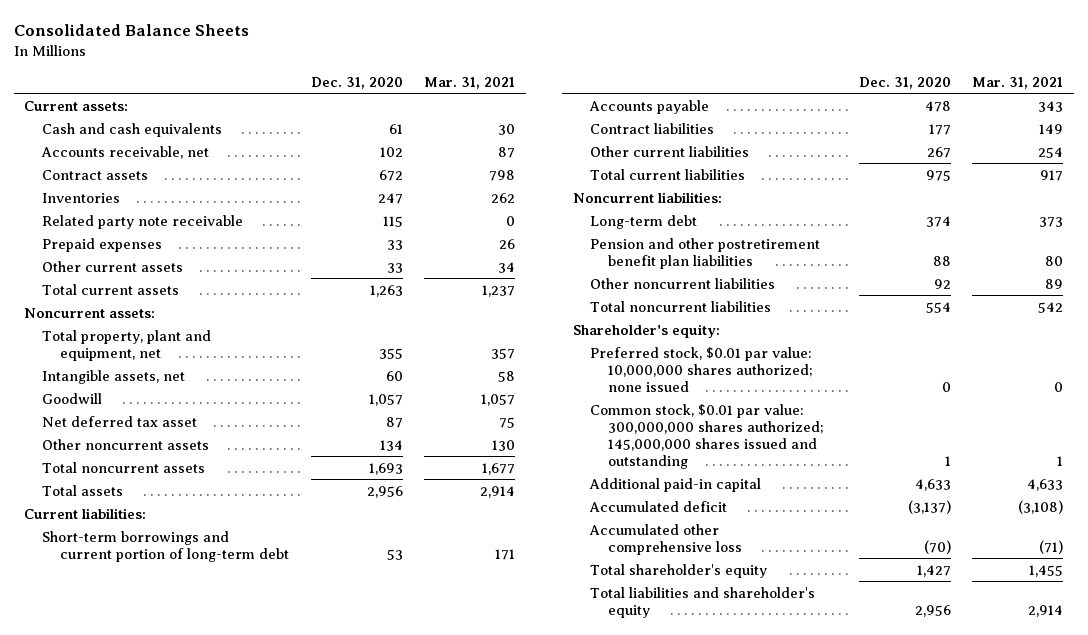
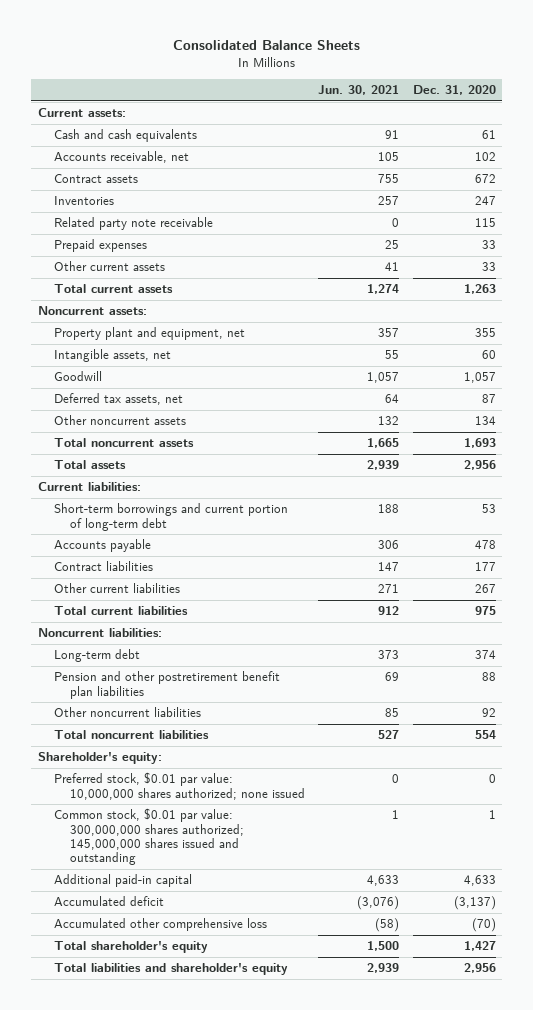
[423,76,515,89] Mar. 31, 2021 -> none
none -> [318,85,400,96] Jun. 30, 2021
[42,329,212,361] Total property, plant and equipment, net -> [53,327,245,341] Property plant and equipment, net
[42,415,198,427] Net deferred tax asset -> [53,393,183,406] Deferred tax assets, net

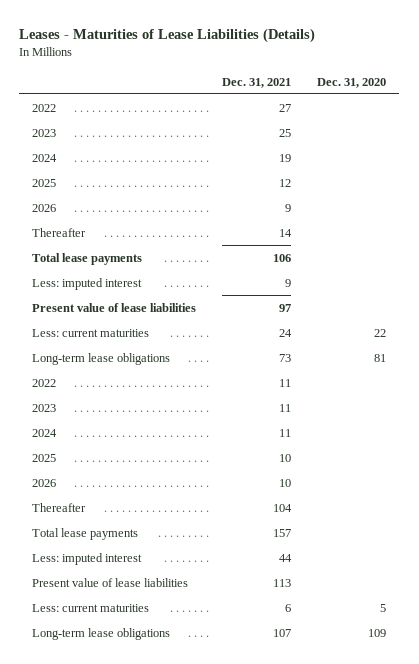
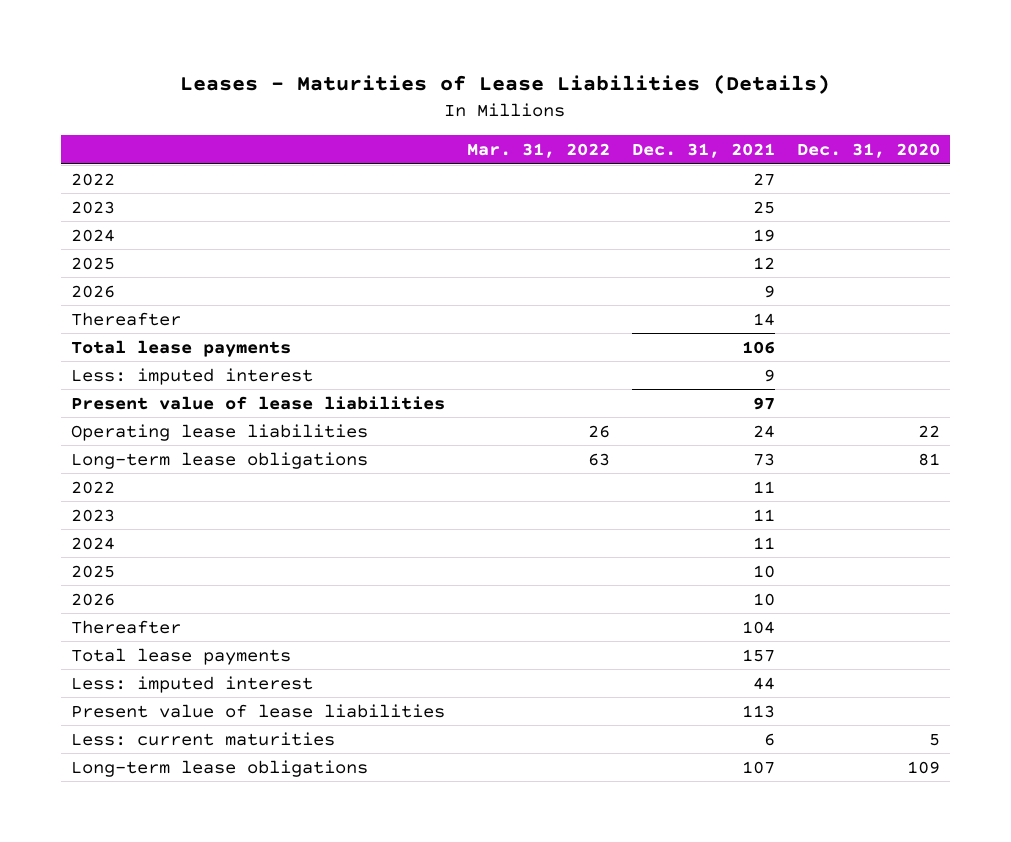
none -> [467,143,611,159] Mar. 31, 2022
[32,328,150,337] Less: current maturities -> [71,423,369,441] Operating lease liabilities

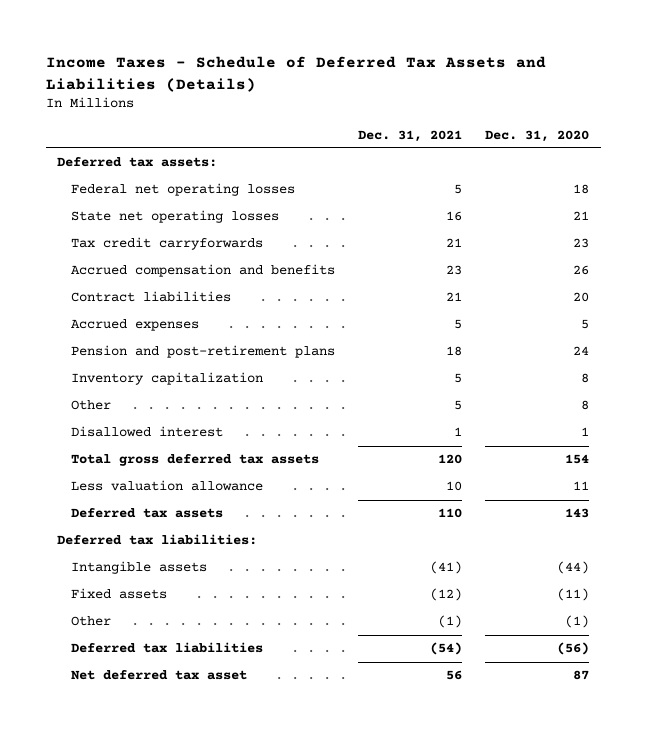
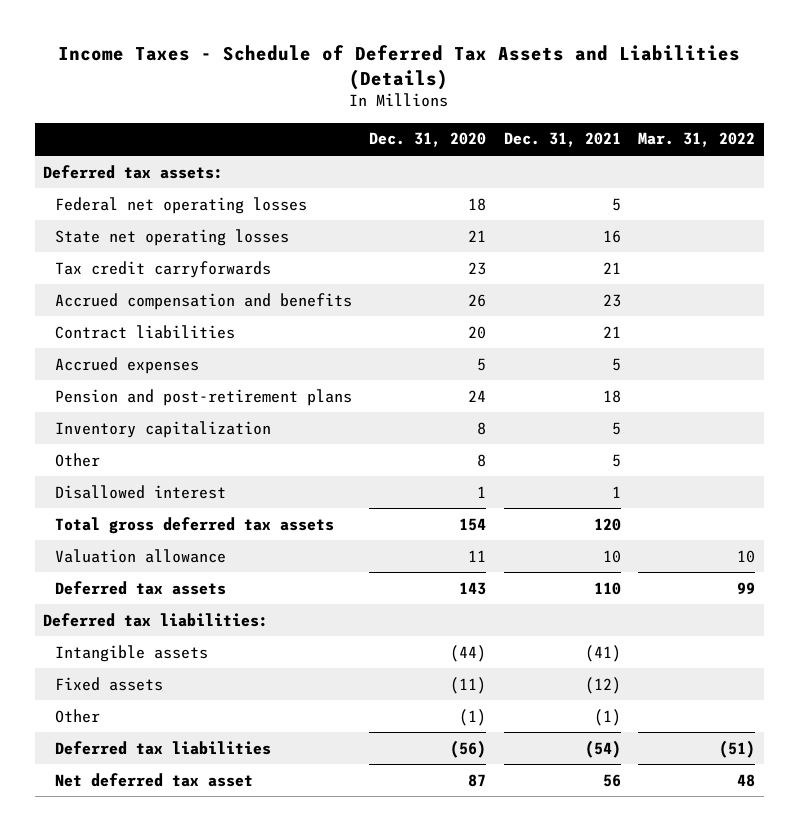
none -> [637,132,755,148] Mar. 31, 2022
[71,480,264,492] Less valuation allowance -> [55,548,227,563] Valuation allowance

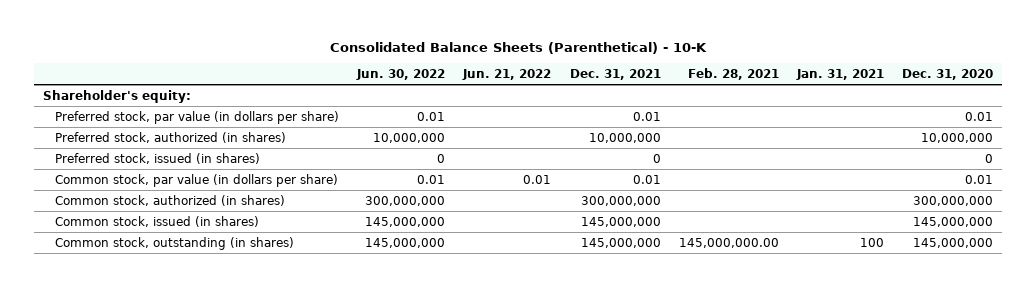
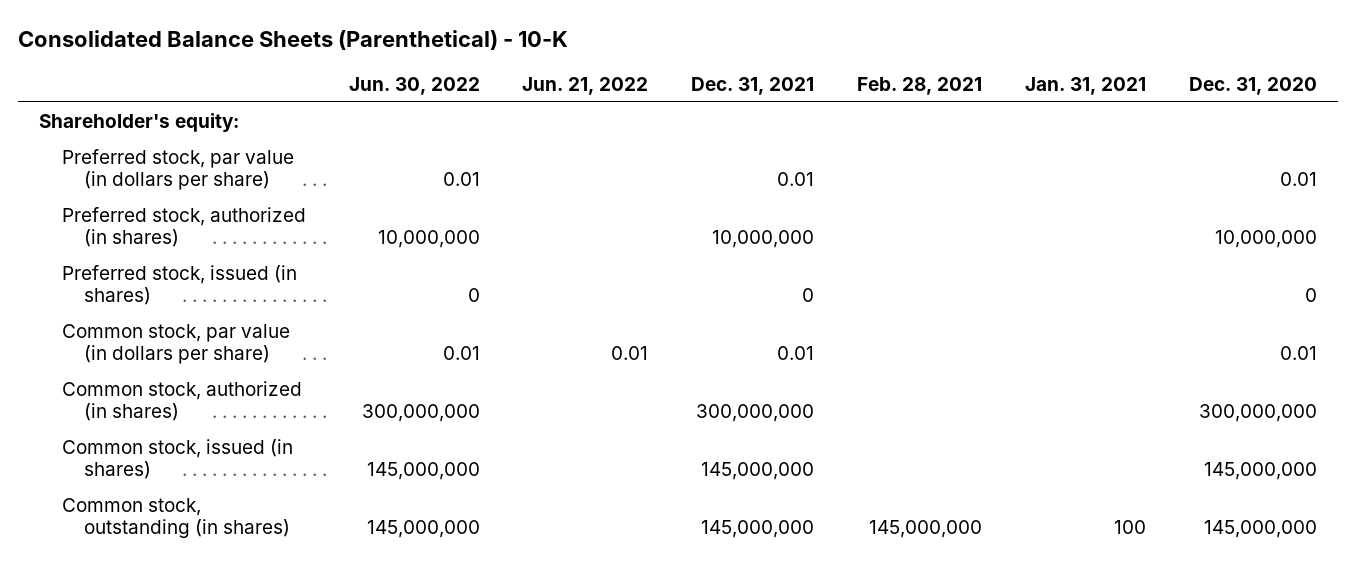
[678,237,779,248] 145,000,000.00 -> [869,519,983,538] 145,000,000

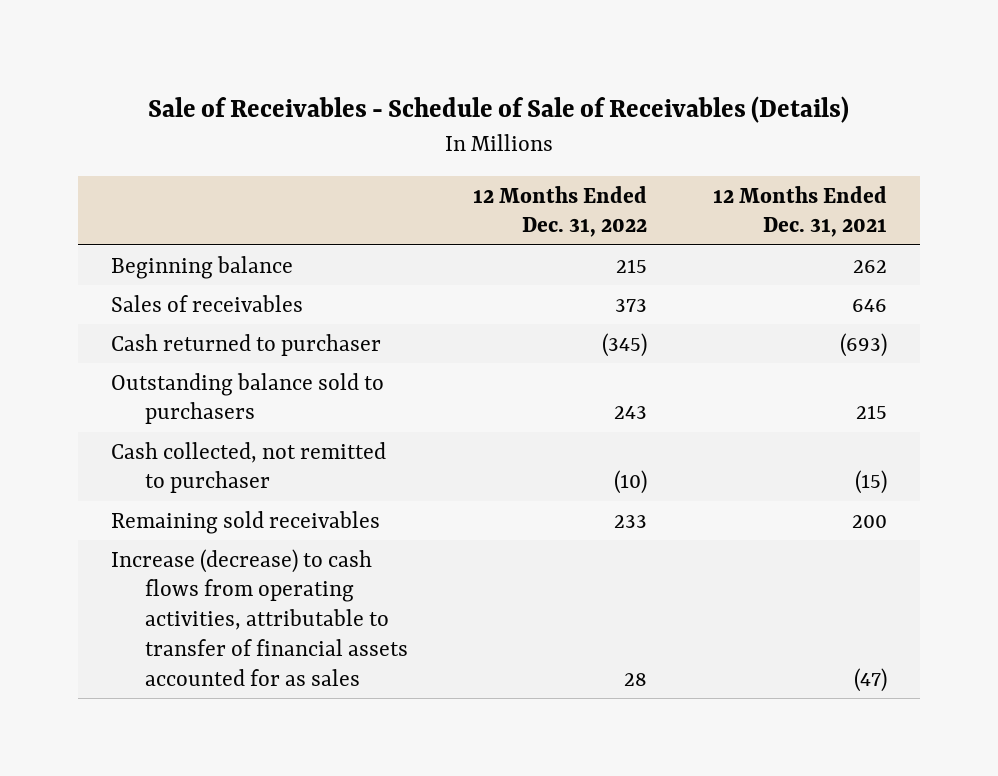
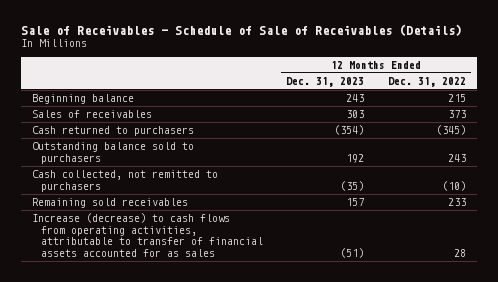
[713,185,888,238] 12 Months Ended Dec. 31, 2021 -> none
none -> [286,77,365,88] Dec. 31, 2023
[111,333,382,356] Cash returned to purchaser -> [32,126,195,137] Cash returned to purchasers
[111,441,387,494] Cash collected, not remitted to purchaser -> [32,170,219,192] Cash collected, not remitted to purchasers

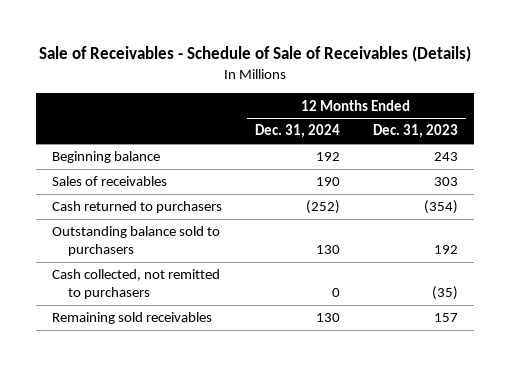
[387,77,466,88] Dec. 31, 2022 -> none
none -> [255,124,341,139] Dec. 31, 2024
[32,213,264,257] Increase (decrease) to cash flows from operating activities, attributable to transfer of financial assets accounted for as sales -> none

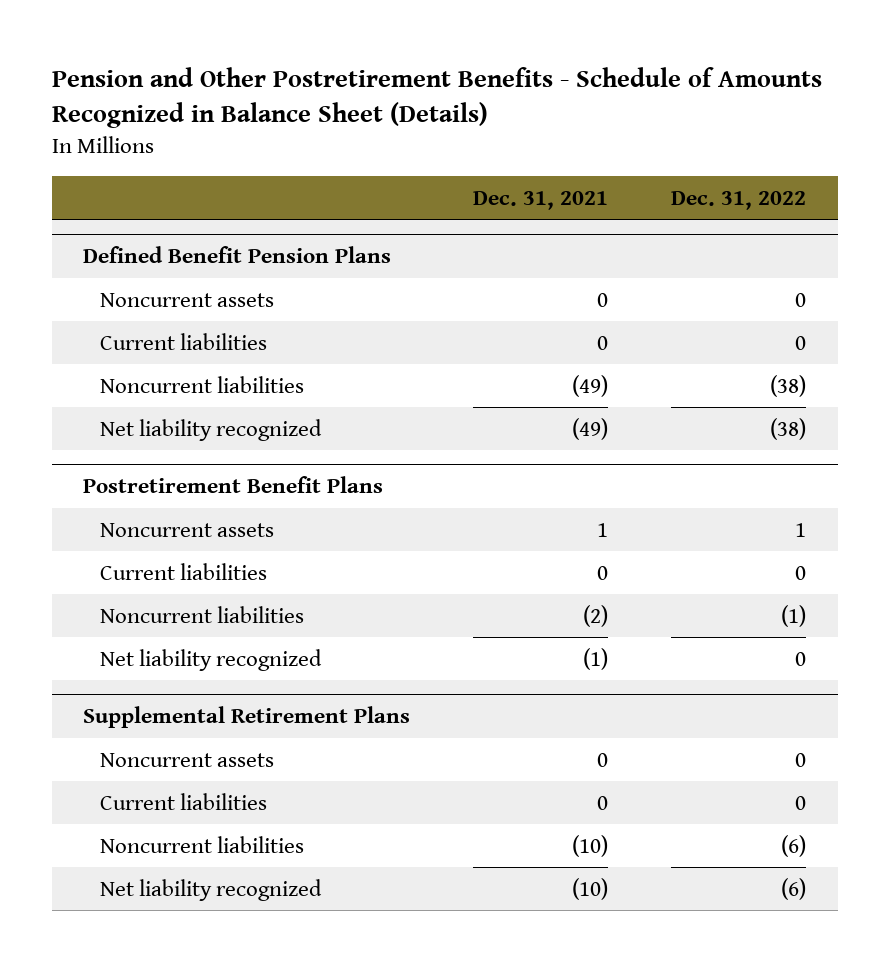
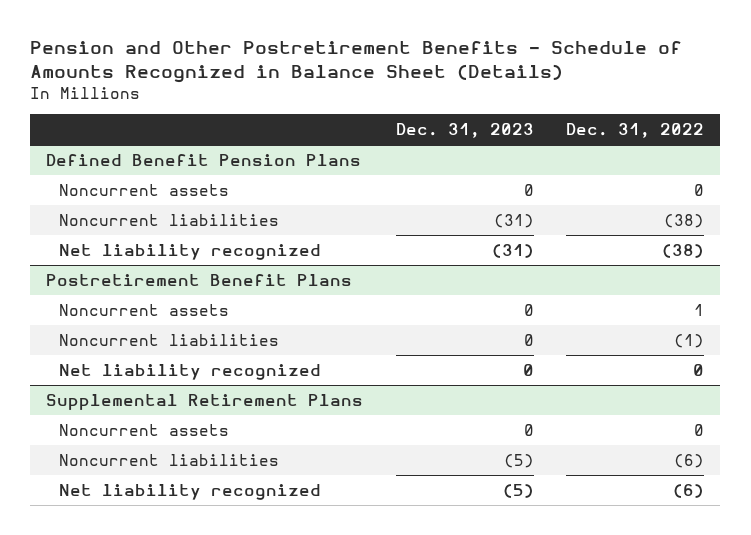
[473,190,609,210] Dec. 31, 2021 -> none
none -> [395,123,534,139] Dec. 31, 2023
[100,332,268,350] Current liabilities -> none
[100,562,268,580] Current liabilities -> none
[100,792,268,810] Current liabilities -> none

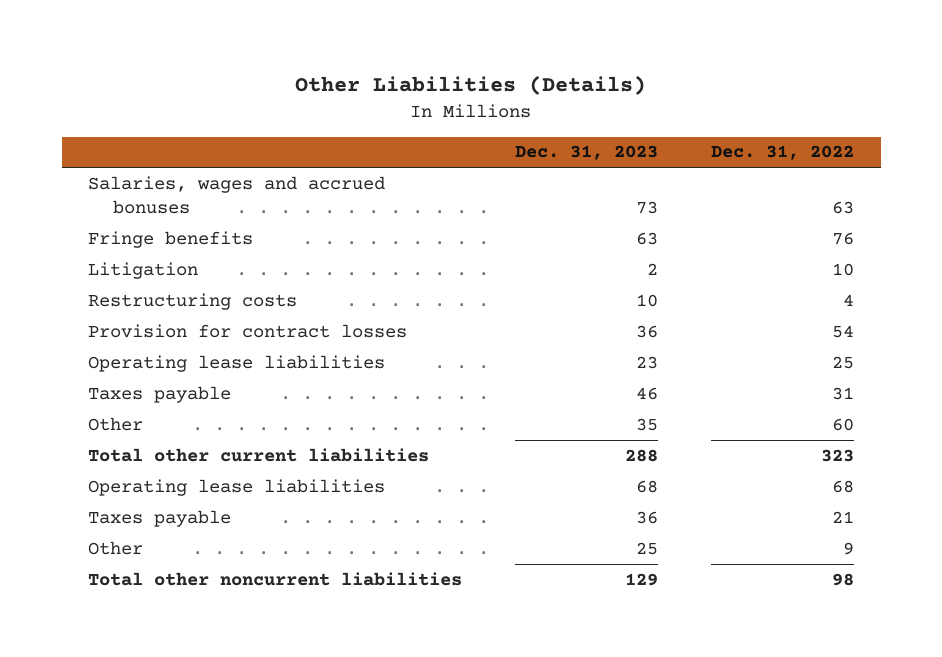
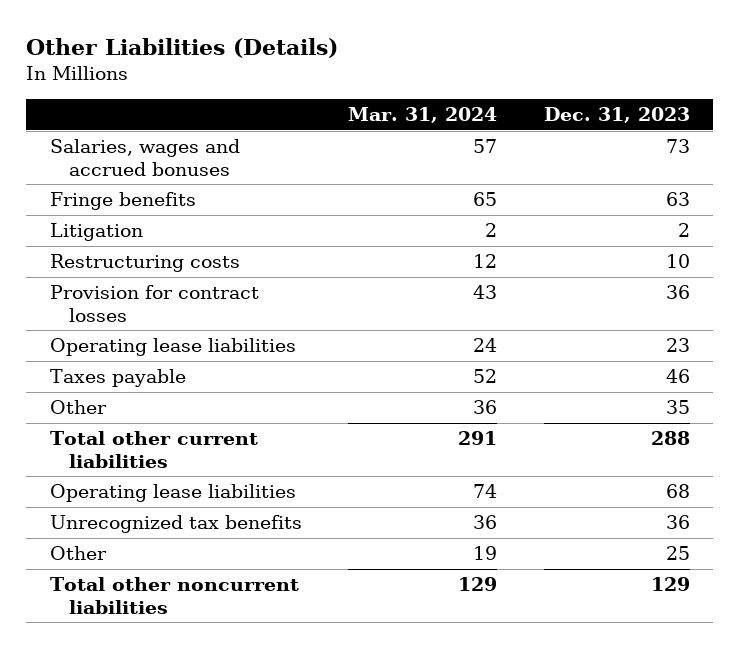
[711,145,855,161] Dec. 31, 2022 -> none
none -> [348,106,498,123] Mar. 31, 2024
[88,509,232,527] Taxes payable -> none
none -> [49,515,302,534] Unrecognized tax benefits

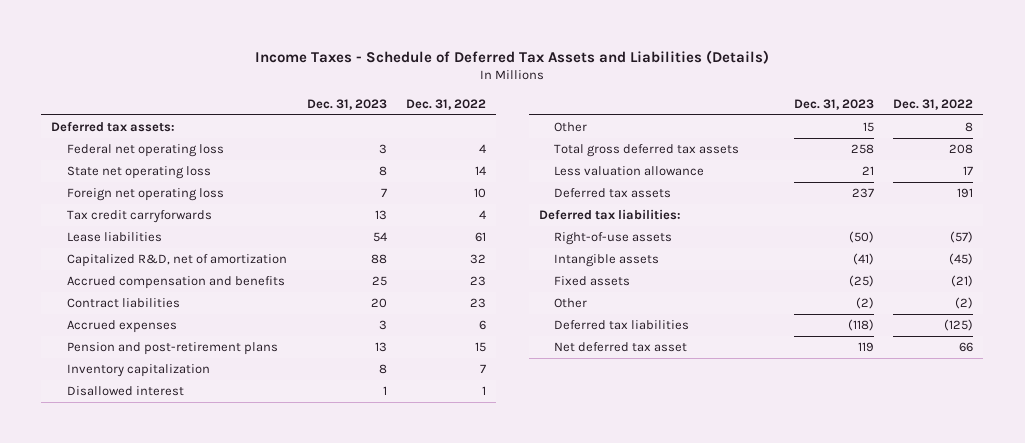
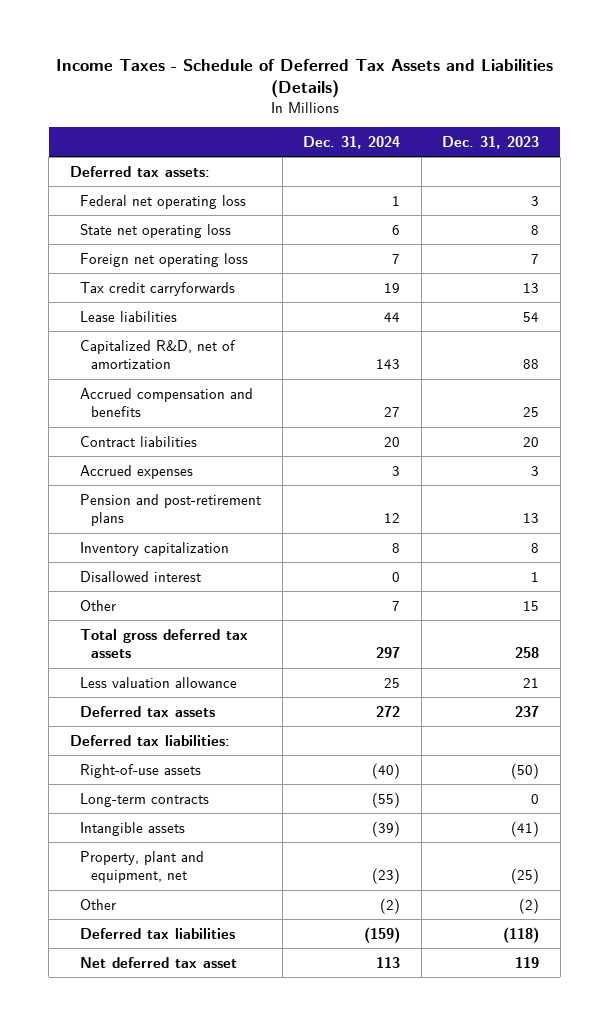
[406,98,487,110] Dec. 31, 2022 -> none
none -> [303,135,401,149] Dec. 31, 2024
none -> [80,792,210,807] Long-term contracts
[554,276,631,287] Fixed assets -> [80,850,205,884] Property, plant and equipment, net

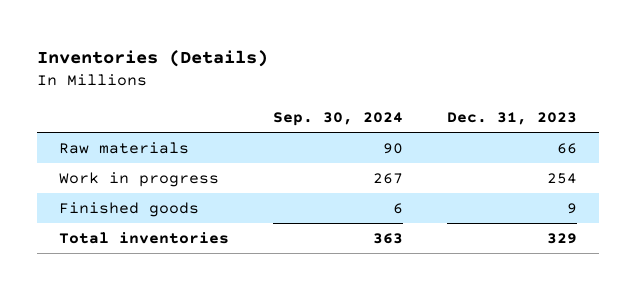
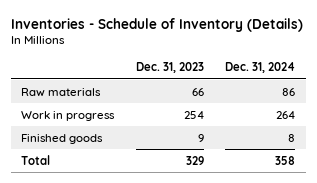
[37,49,269,67] Inventories (Details) -> [10,17,303,32] Inventories - Schedule of Inventory (Details)
[272,112,403,127] Sep. 30, 2024 -> none
none -> [225,62,296,74] Dec. 31, 2024
[59,232,230,245] Total inventories -> [21,154,51,165] Total

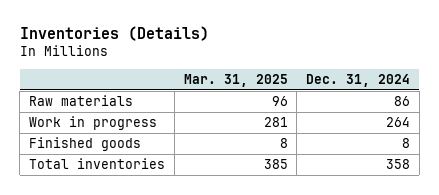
[10,17,303,32] Inventories - Schedule of Inventory (Details) -> [19,26,209,42] Inventories (Details)
[135,62,204,74] Dec. 31, 2023 -> none
none -> [183,74,288,88] Mar. 31, 2025
[21,154,51,165] Total -> [29,158,166,170] Total inventories

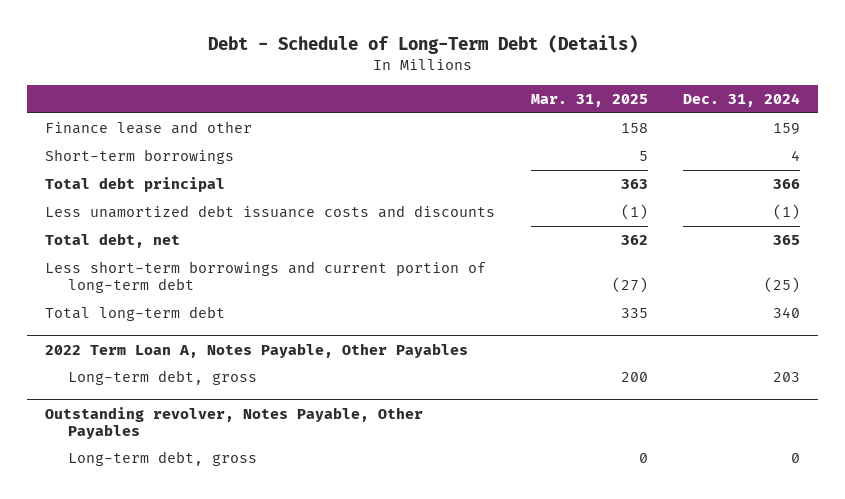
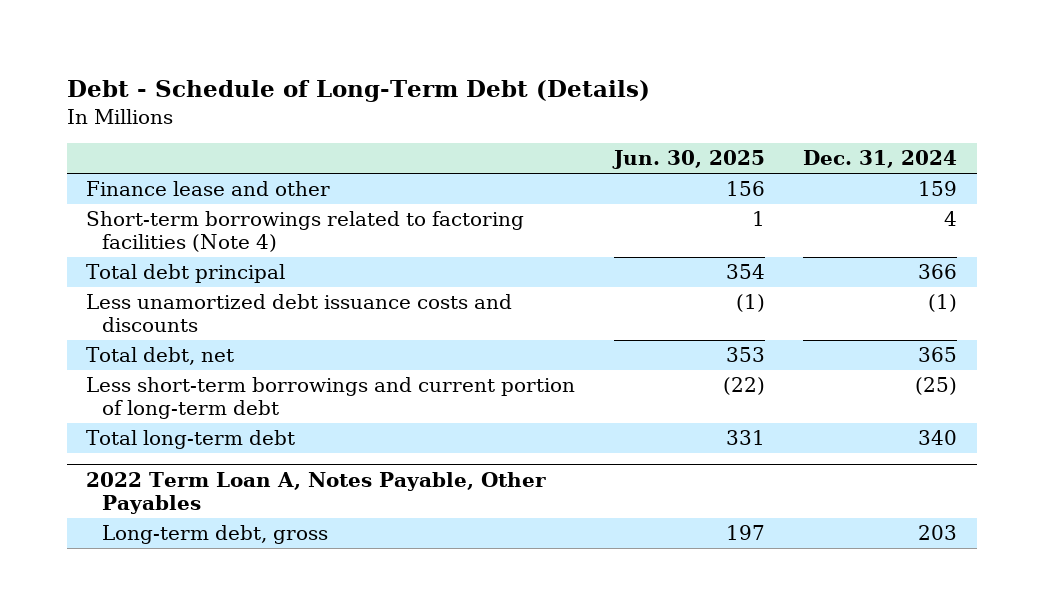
[530,93,648,107] Mar. 31, 2025 -> none
none -> [611,150,765,170] Jun. 30, 2025
[45,149,235,165] Short-term borrowings -> [85,211,524,253] Short-term borrowings related to factoring facilities (Note 4)
[45,406,424,439] Outstanding revolver, Notes Payable, Other Payables -> none
[68,451,258,467] Long-term debt, gross -> none

